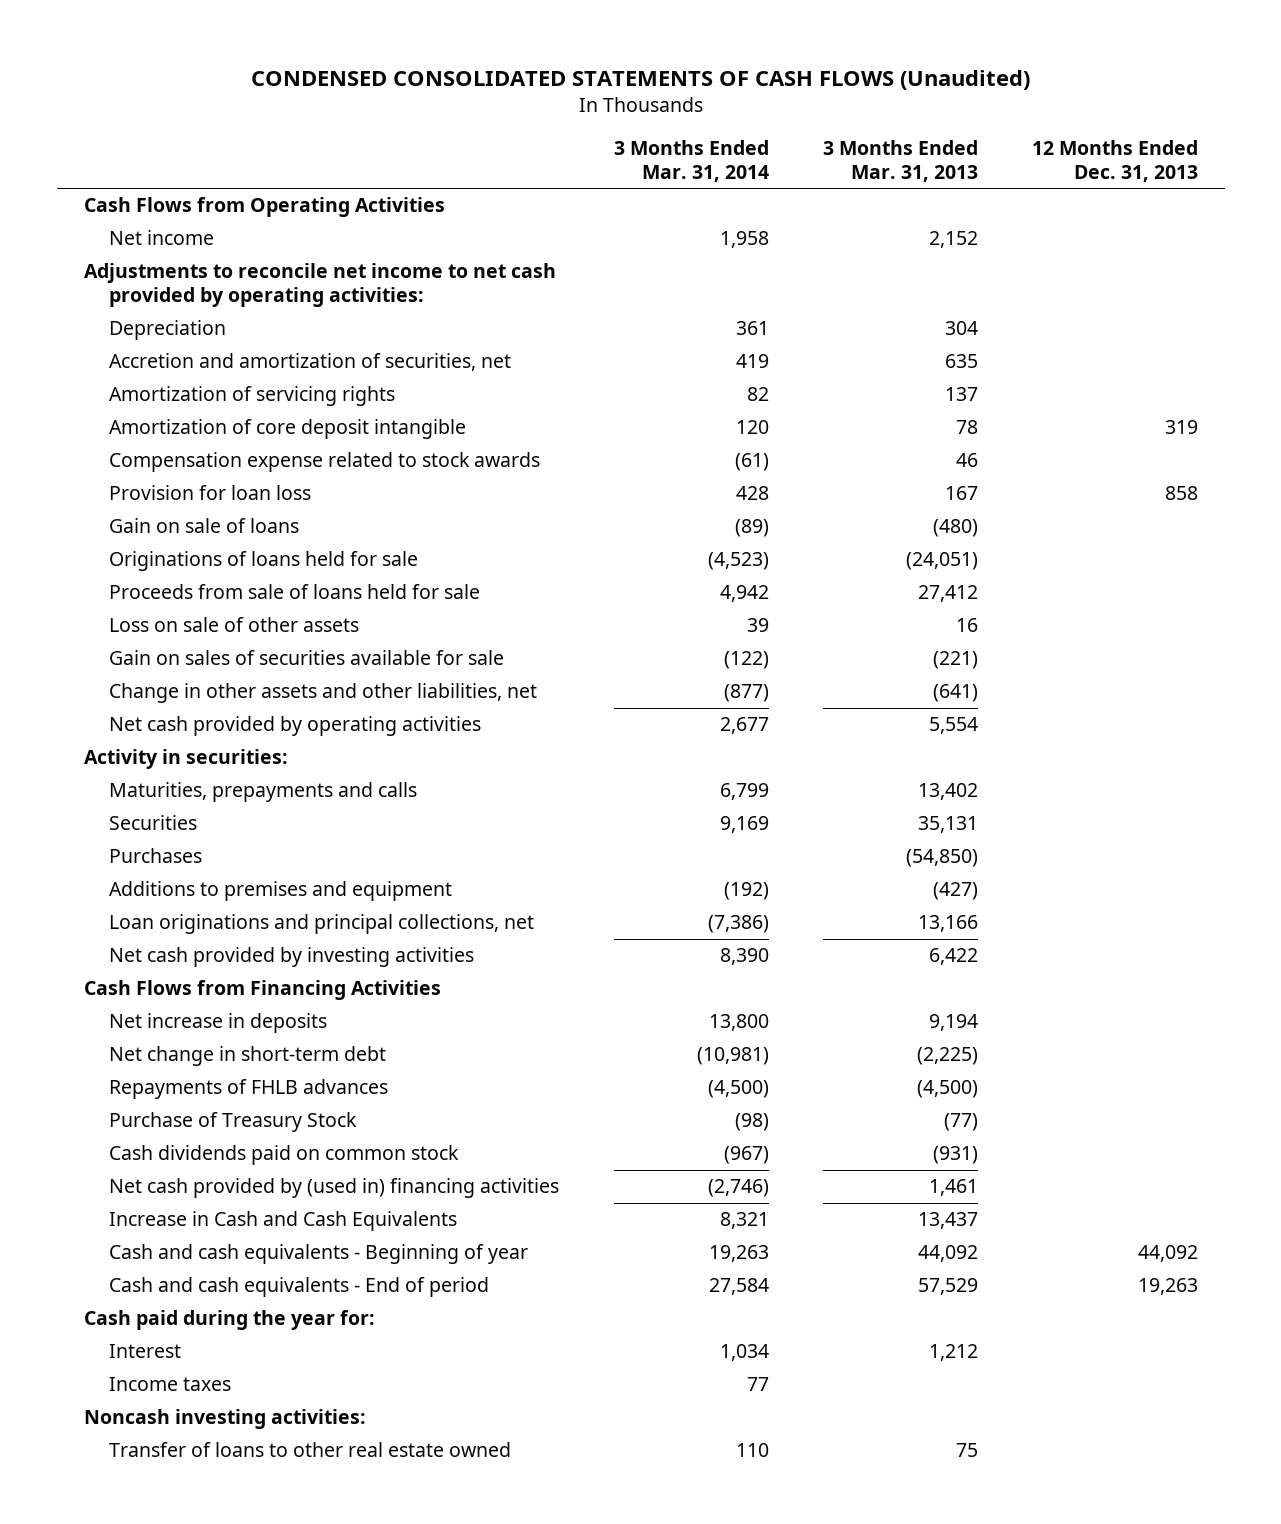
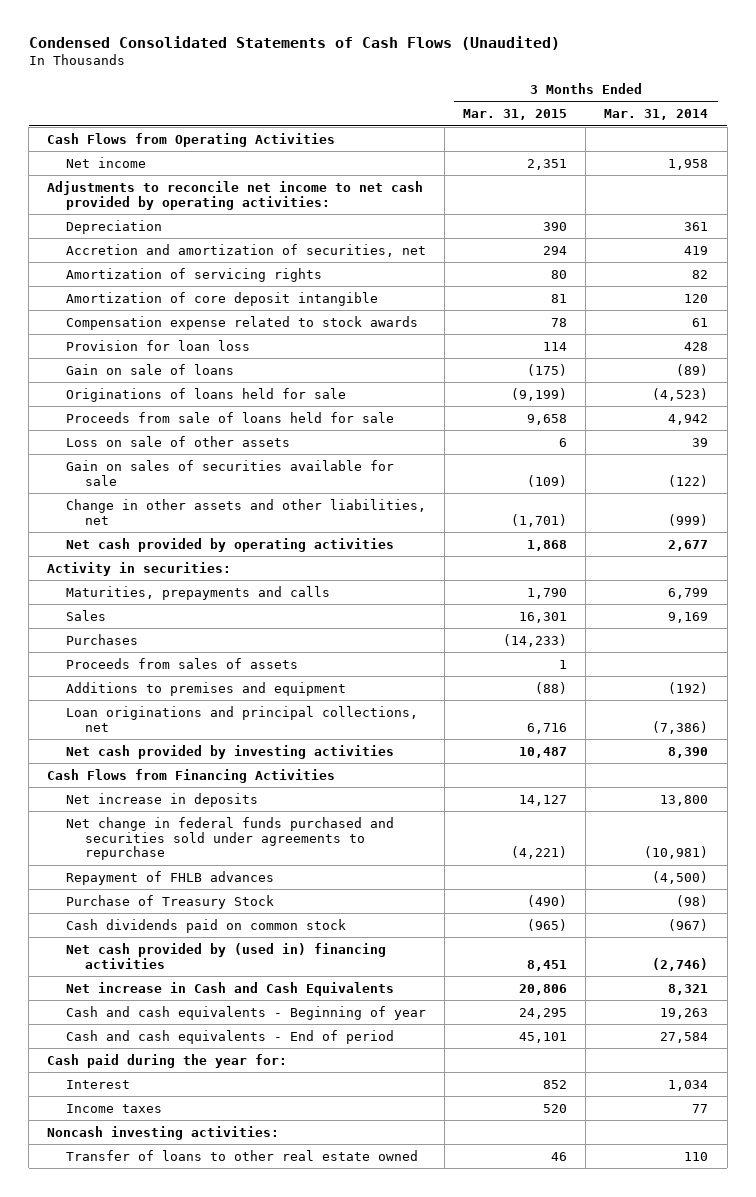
[250,70,1030,91] CONDENSED CONSOLIDATED STATEMENTS OF CASH FLOWS (Unaudited) -> [28,36,560,51] Condensed Consolidated Statements of Cash Flows (Unaudited)
[822,140,978,182] 3 Months Ended Mar. 31, 2013 -> none
[1031,140,1198,182] 12 Months Ended Dec. 31, 2013 -> none
none -> [463,109,568,121] Mar. 31, 2015
[734,453,769,472] (61) -> [692,317,709,327] 61
[723,684,769,703] (877) -> [668,513,709,526] (999)
[109,815,198,831] Securities -> [66,609,107,621] Sales
none -> [66,657,299,669] Proceeds from sales of assets
[109,1046,387,1067] Net change in short-term debt -> [66,816,395,861] Net change in federal funds purchased and securities sold under agreements to repurchase
[109,1079,389,1100] Repayments of FHLB advances -> [66,870,275,885] Repayment of FHLB advances
[109,1211,458,1232] Increase in Cash and Cash Equivalents -> [66,981,395,996] Net increase in Cash and Cash Equivalents

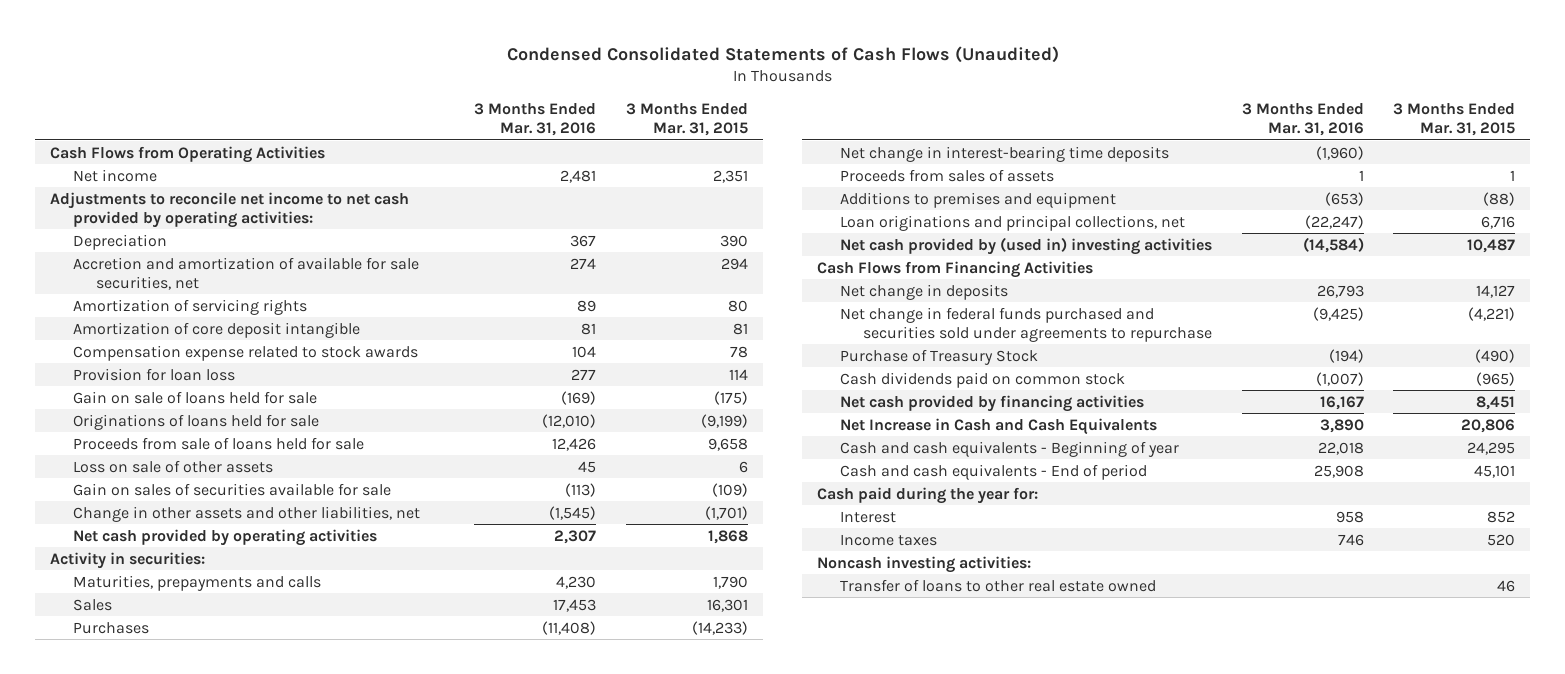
[604,109,709,121] Mar. 31, 2014 -> none
none -> [474,102,597,136] 3 Months Ended Mar. 31, 2016
[66,243,427,257] Accretion and amortization of securities, net -> [72,256,419,290] Accretion and amortization of available for sale securities, net
[66,363,235,375] Gain on sale of loans -> [72,390,317,404] Gain on sale of loans held for sale
none -> [839,145,1169,162] Net change in interest-bearing time deposits
[66,744,395,759] Net cash provided by investing activities -> [839,236,1212,255] Net cash provided by (used in) investing activities
[66,792,259,807] Net increase in deposits -> [839,283,1008,300] Net change in deposits
[66,870,275,885] Repayment of FHLB advances -> none
[66,942,387,969] Net cash provided by (used in) financing activities -> [839,394,1144,412] Net cash provided by financing activities
[66,981,395,996] Net increase in Cash and Cash Equivalents -> [839,417,1157,435] Net Increase in Cash and Cash Equivalents

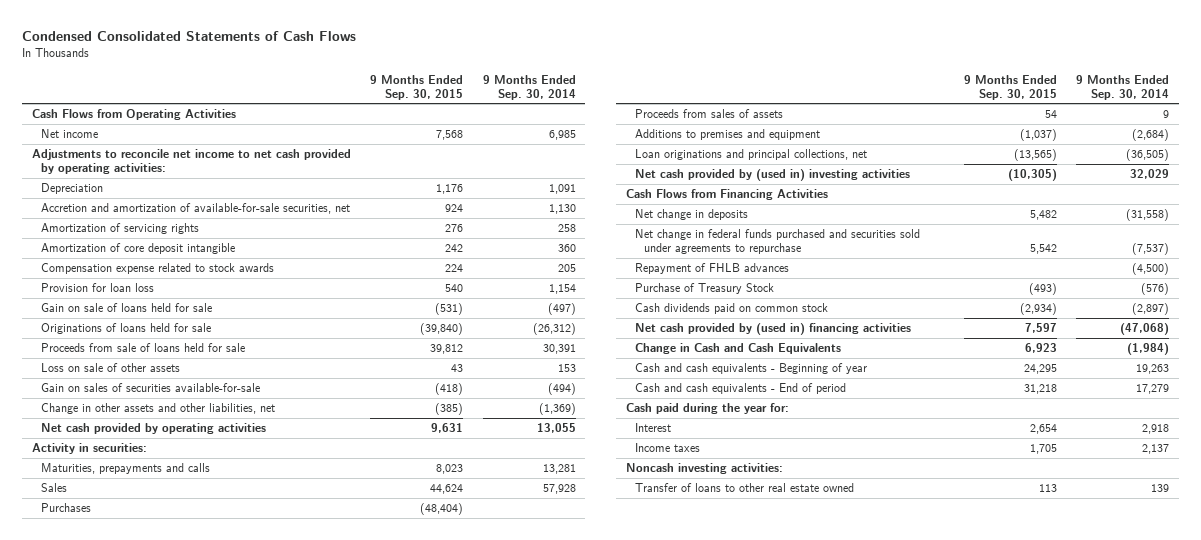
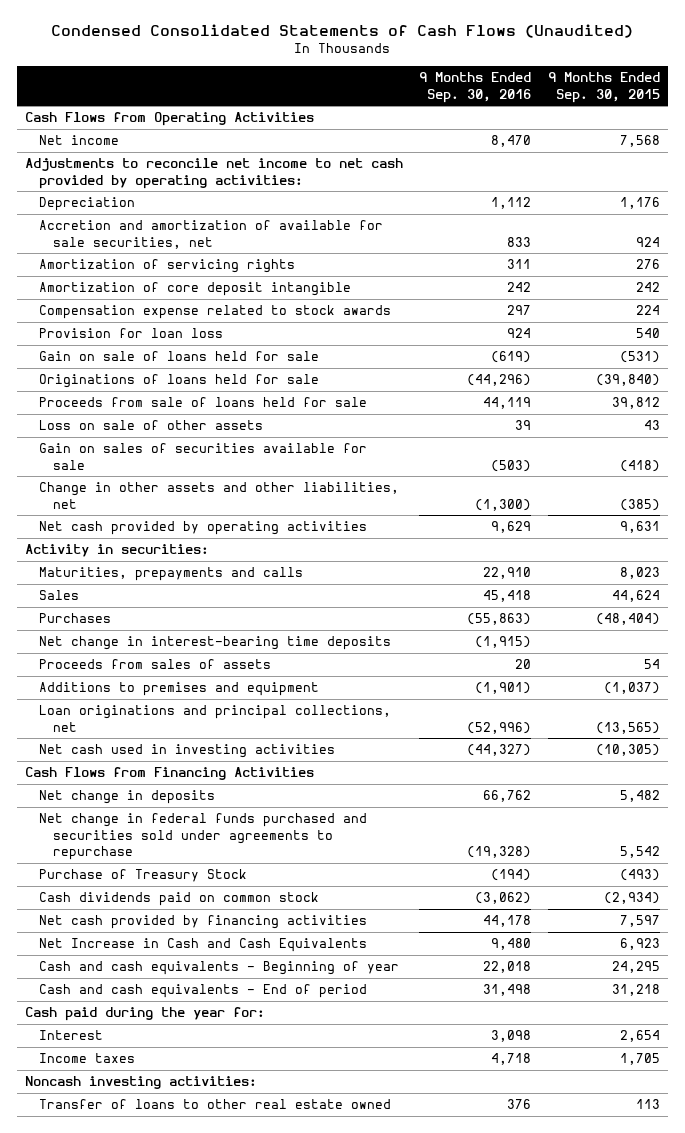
[21,30,356,41] Condensed Consolidated Statements of Cash Flows -> [51,24,634,39] Condensed Consolidated Statements of Cash Flows (Unaudited)
[482,74,576,100] 9 Months Ended Sep. 30, 2014 -> none
none -> [419,72,532,103] 9 Months Ended Sep. 30, 2016
[40,203,350,215] Accretion and amortization of available-for-sale securities, net -> [39,220,384,249] Accretion and amortization of available for sale securities, net
[40,383,260,393] Gain on sales of securities available-for-sale -> [39,443,368,470] Gain on sales of securities available for sale
none -> [39,636,392,651] Net change in interest-bearing time deposits
[634,169,910,182] Net cash provided by (used in) investing activities -> [39,744,336,759] Net cash used in investing activities
[634,263,789,275] Repayment of FHLB advances -> none
[634,323,911,336] Net cash provided by (used in) financing activities -> [39,915,368,930] Net cash provided by financing activities
[634,343,841,355] Change in Cash and Cash Equivalents -> [39,938,368,953] Net Increase in Cash and Cash Equivalents

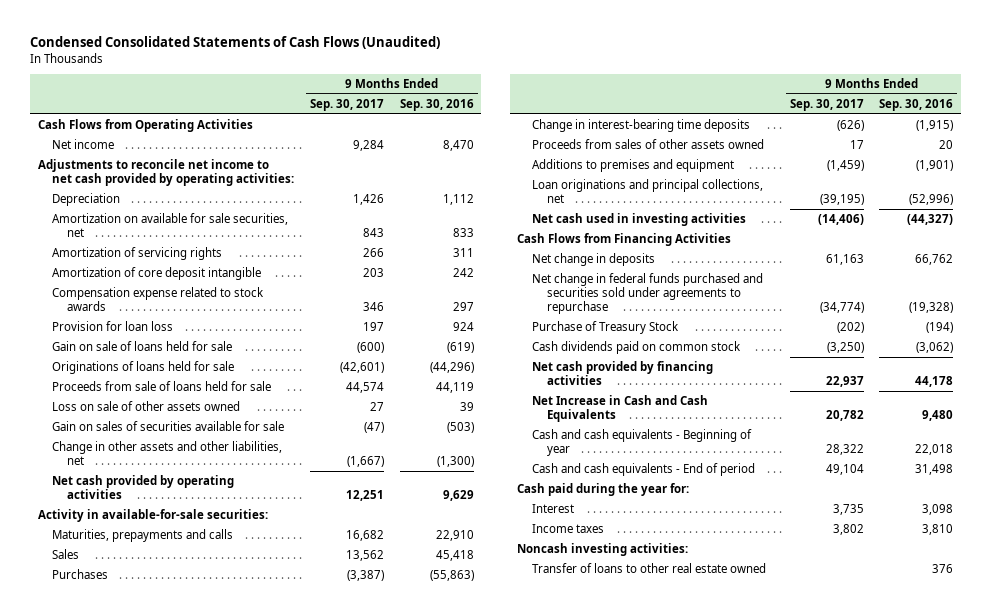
[547,72,660,103] 9 Months Ended Sep. 30, 2015 -> none
none -> [310,98,385,111] Sep. 30, 2017
[39,220,384,249] Accretion and amortization of available for sale securities, net -> [52,213,289,237] Amortization on available for sale securities, net
[39,420,264,431] Loss on sale of other assets -> [52,401,241,412] Loss on sale of other assets owned
[25,544,210,558] Activity in securities: -> [37,509,268,523] Activity in available-for-sale securities:
[39,636,392,651] Net change in interest-bearing time deposits -> [532,119,751,133] Change in interest-bearing time deposits
[39,659,272,670] Proceeds from sales of assets -> [532,139,765,150] Proceeds from sales of other assets owned
[491,1053,532,1066] 4,718 -> [922,524,954,536] 3,810

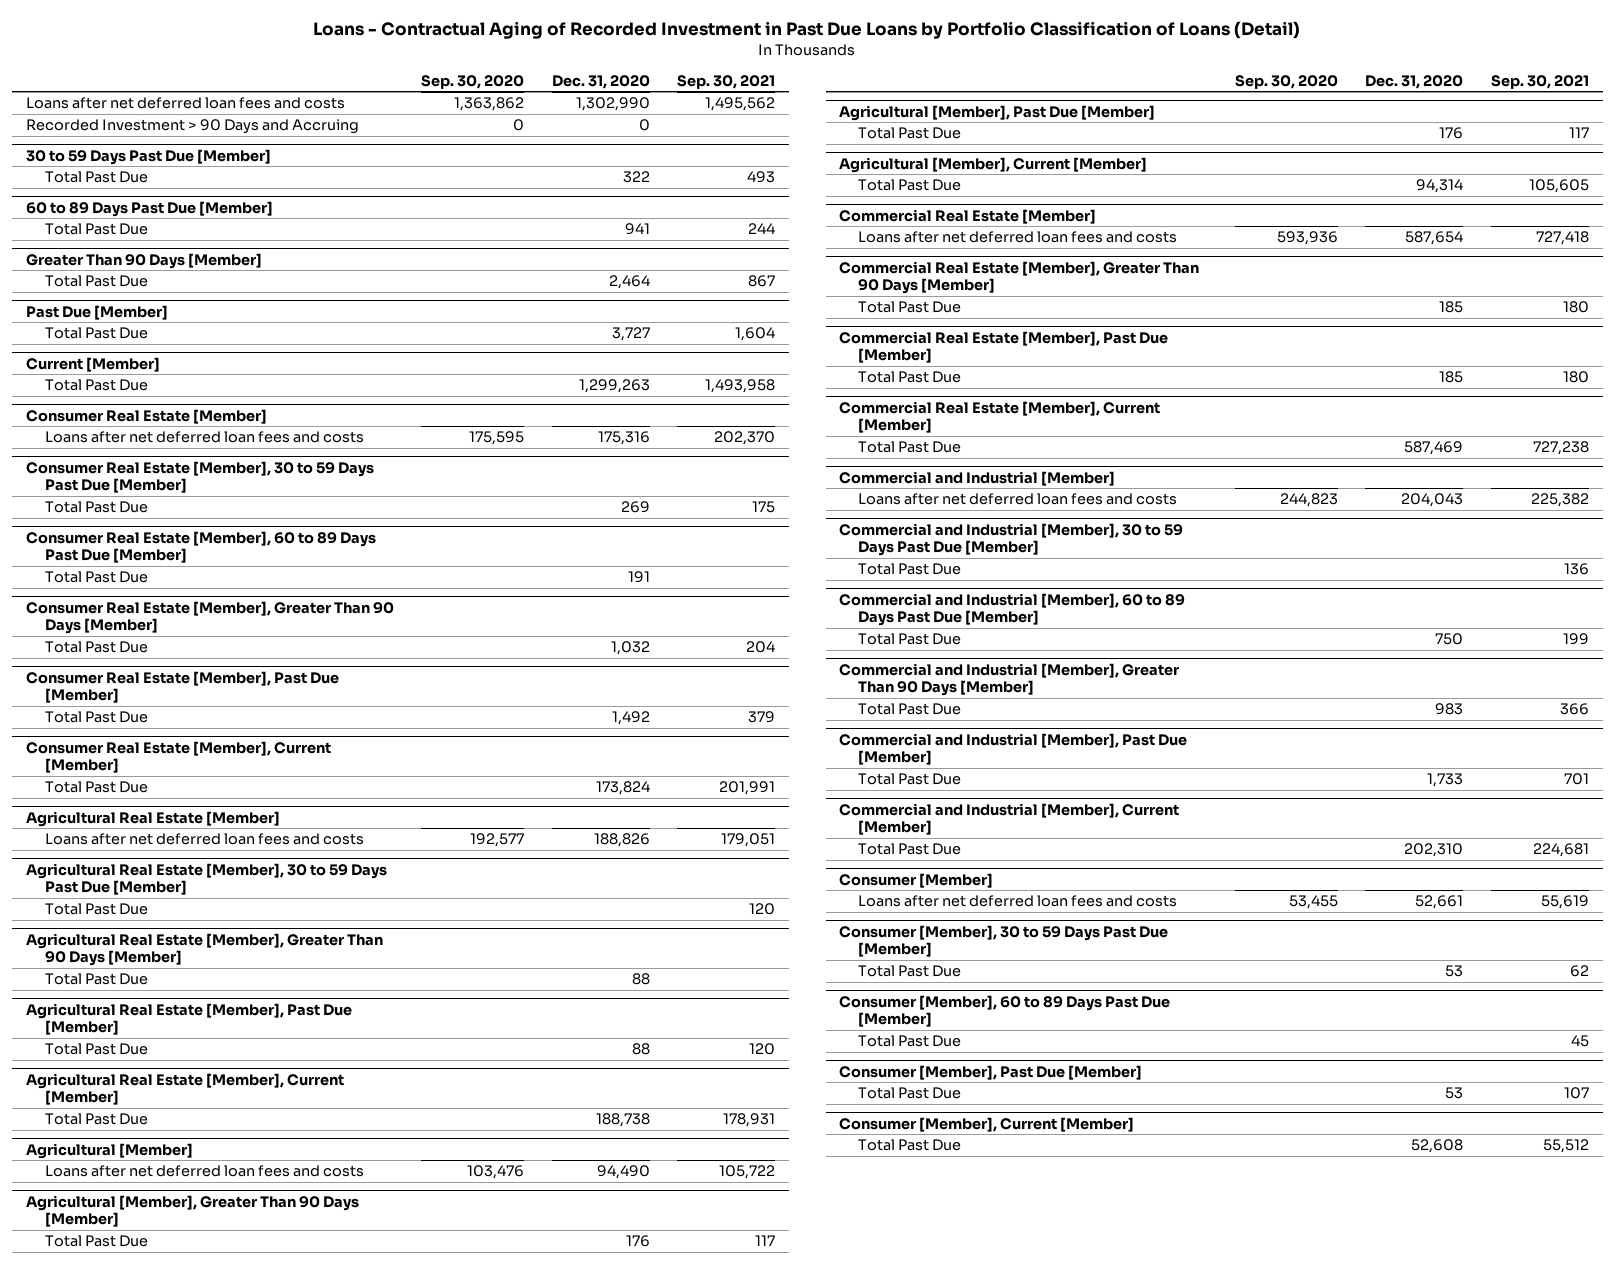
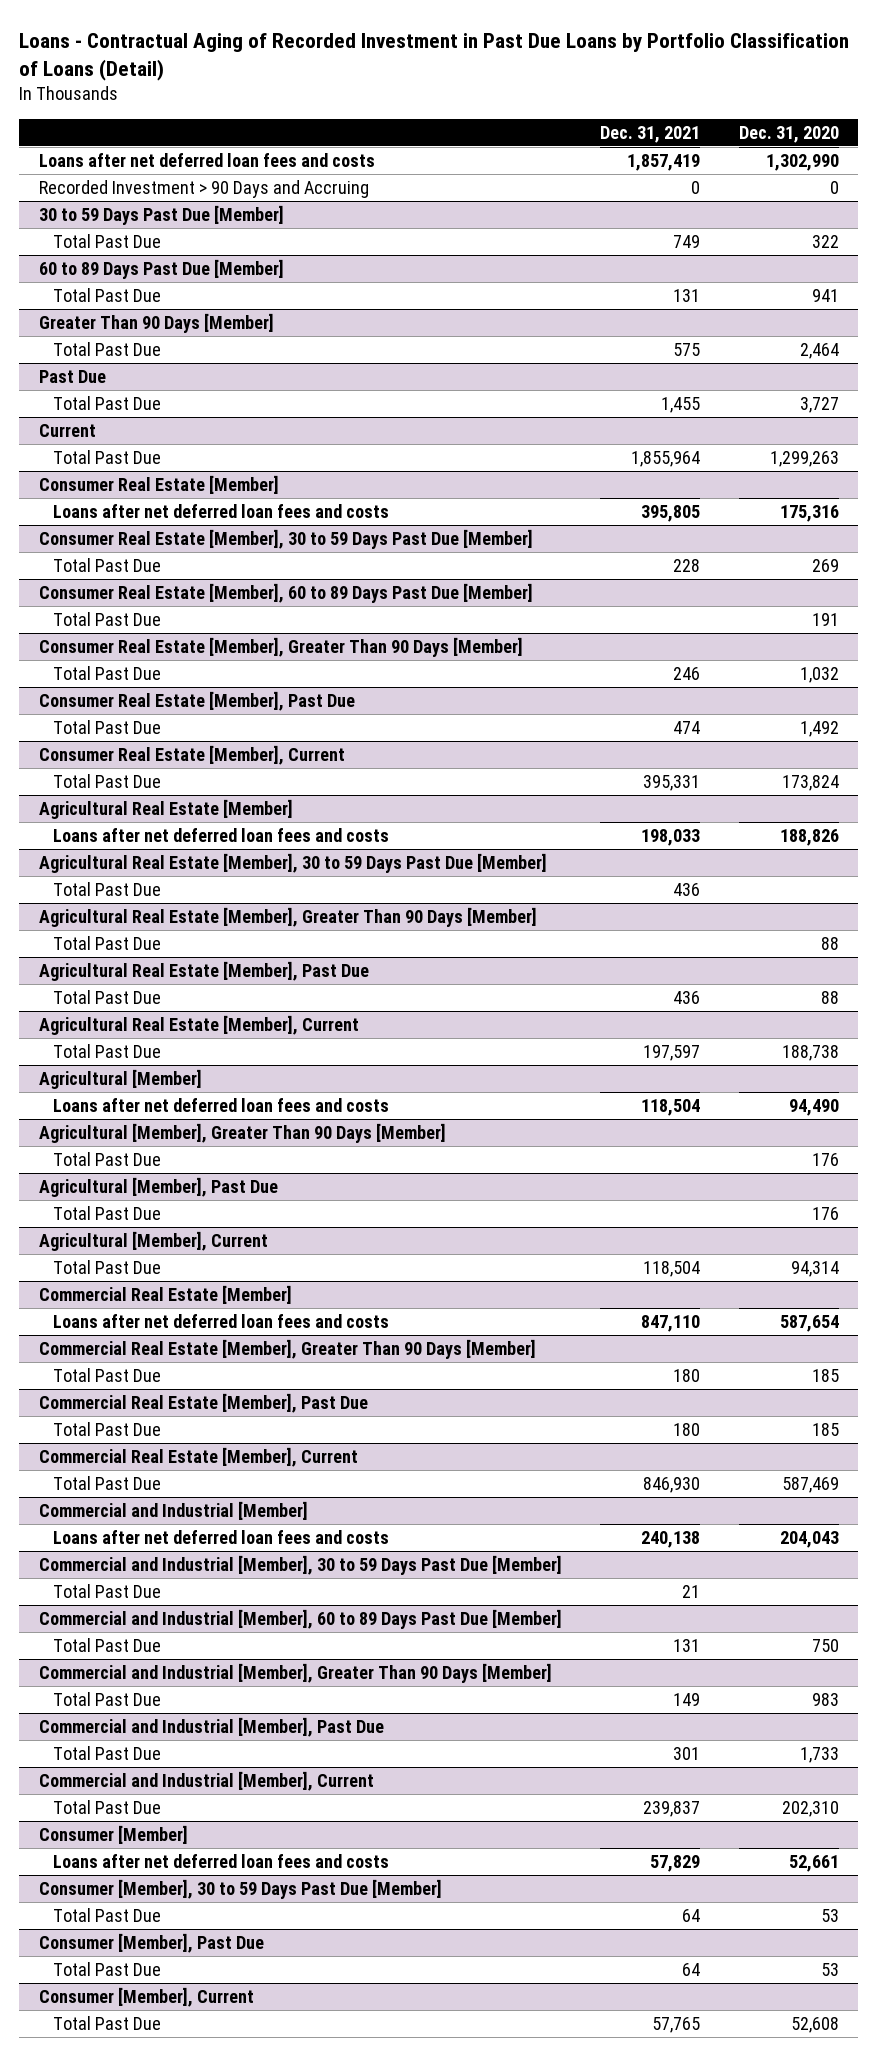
[421,74,525,89] Sep. 30, 2020 -> none
[677,74,776,89] Sep. 30, 2021 -> none
none -> [600,125,701,143] Dec. 31, 2021
[25,304,168,320] Past Due [Member] -> [38,370,106,384] Past Due
[25,356,160,372] Current [Member] -> [38,424,96,438] Current
[25,670,339,704] Consumer Real Estate [Member], Past Due [Member] -> [38,691,355,712] Consumer Real Estate [Member], Past Due
[25,740,331,774] Consumer Real Estate [Member], Current [Member] -> [38,745,345,766] Consumer Real Estate [Member], Current
[25,1002,352,1036] Agricultural Real Estate [Member], Past Due [Member] -> [38,961,369,982] Agricultural Real Estate [Member], Past Due
[25,1072,344,1106] Agricultural Real Estate [Member], Current [Member] -> [38,1015,359,1036] Agricultural Real Estate [Member], Current
[839,104,1156,121] Agricultural [Member], Past Due [Member] -> [38,1177,278,1198] Agricultural [Member], Past Due
[839,156,1148,173] Agricultural [Member], Current [Member] -> [38,1231,268,1252] Agricultural [Member], Current
[839,330,1169,364] Commercial Real Estate [Member], Past Due [Member] -> [38,1393,368,1414] Commercial Real Estate [Member], Past Due
[839,400,1161,434] Commercial Real Estate [Member], Current [Member] -> [38,1447,358,1468] Commercial Real Estate [Member], Current
[839,732,1188,766] Commercial and Industrial [Member], Past Due [Member] -> [38,1717,384,1738] Commercial and Industrial [Member], Past Due
[839,802,1180,836] Commercial and Industrial [Member], Current [Member] -> [38,1771,374,1792] Commercial and Industrial [Member], Current
[839,994,1171,1028] Consumer [Member], 60 to 89 Days Past Due [Member] -> none
[858,1035,962,1048] Total Past Due -> none
[839,1064,1143,1080] Consumer [Member], Past Due [Member] -> [38,1933,264,1954] Consumer [Member], Past Due
[839,1116,1135,1132] Consumer [Member], Current [Member] -> [38,1987,254,2008] Consumer [Member], Current

